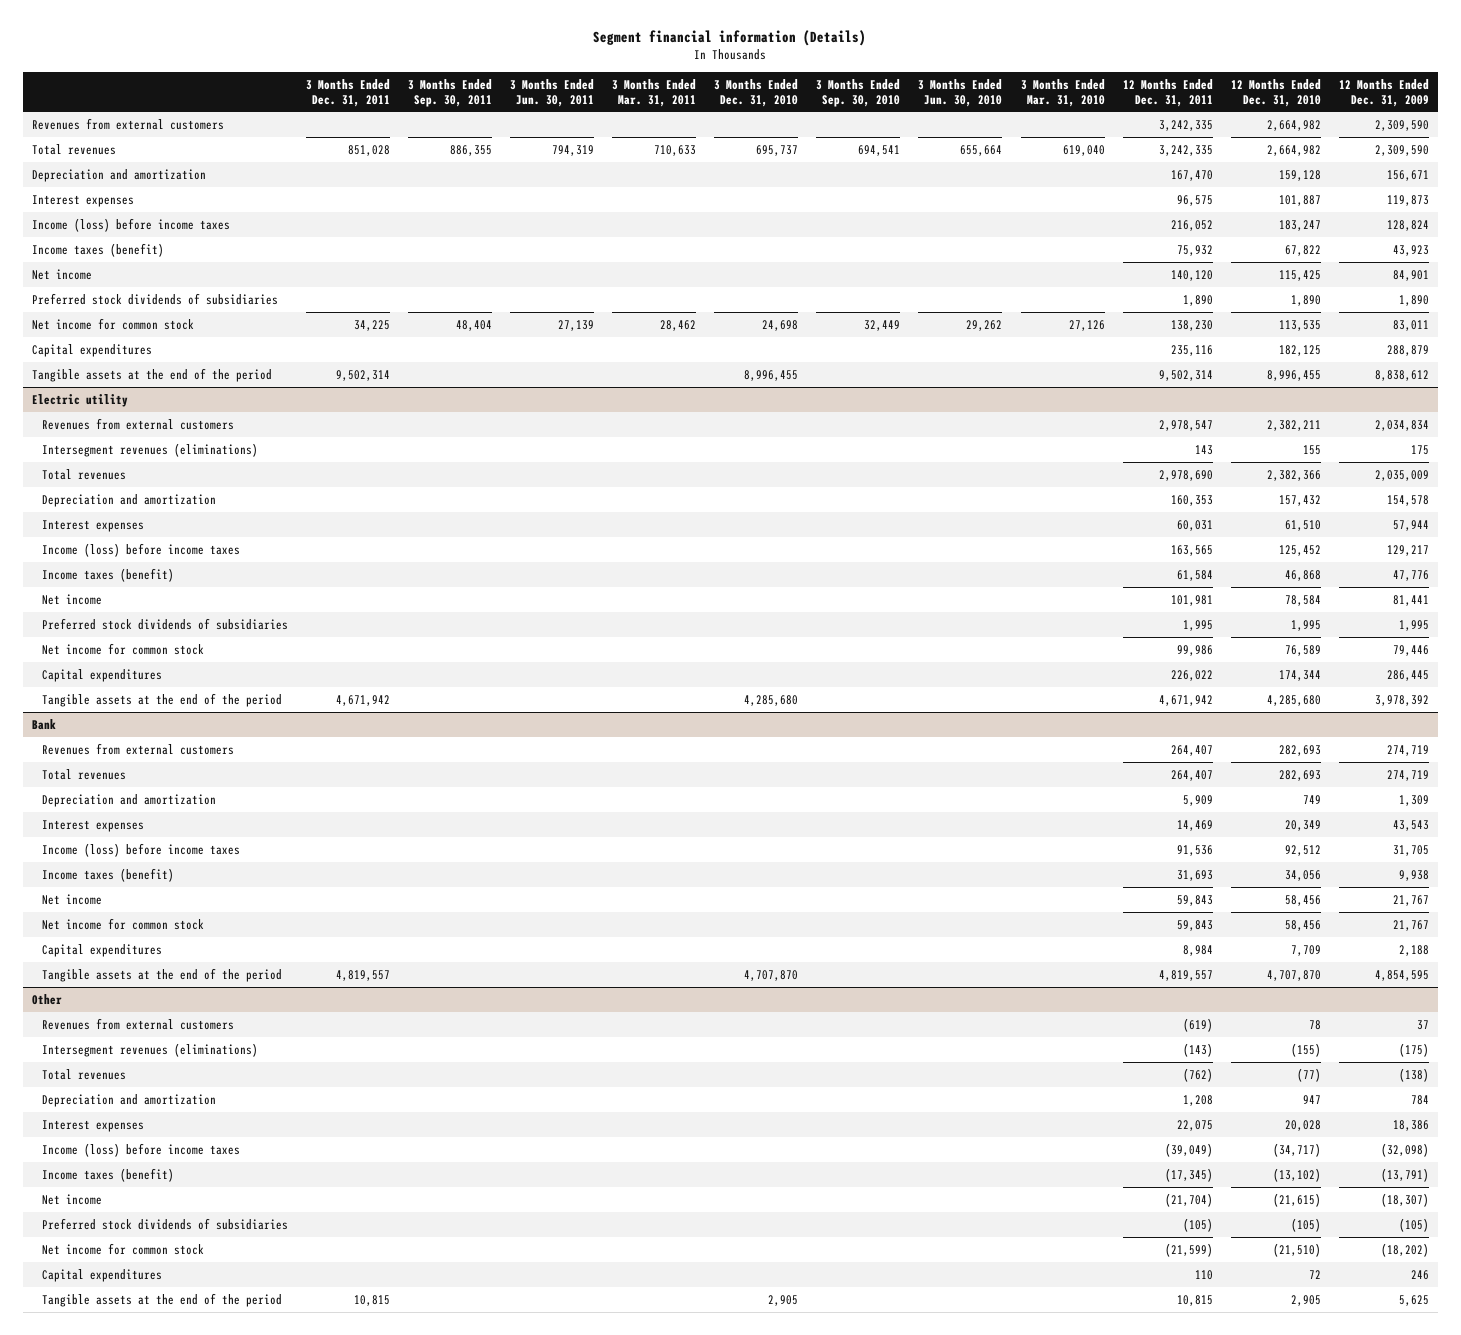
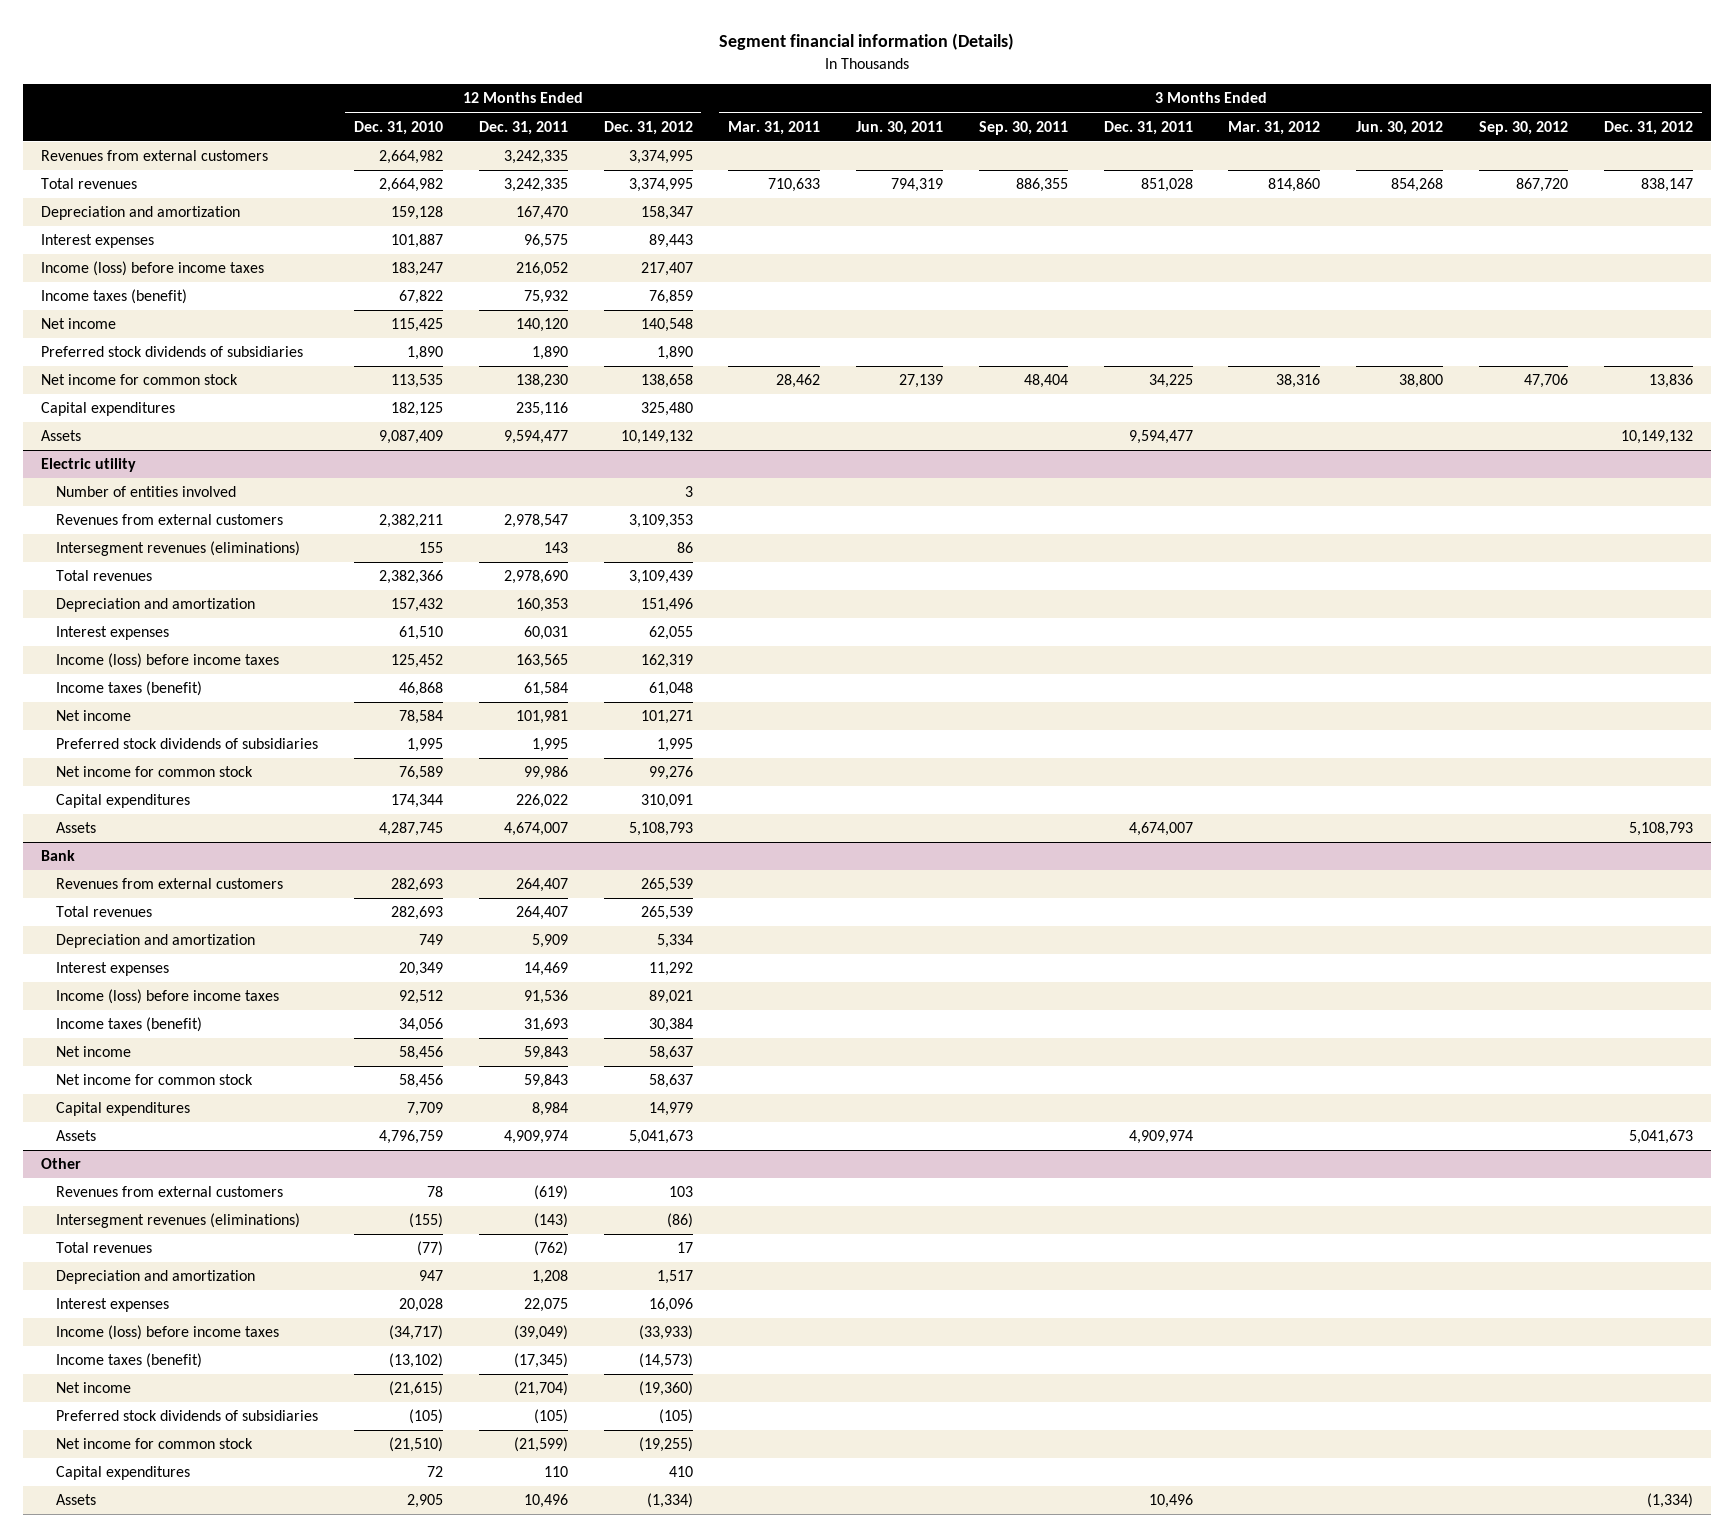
[714,78,799,107] 3 Months Ended Dec. 31, 2010 -> none
[816,78,901,107] 3 Months Ended Sep. 30, 2010 -> none
[918,78,1003,107] 3 Months Ended Jun. 30, 2010 -> none
[1020,78,1105,107] 3 Months Ended Mar. 31, 2010 -> none
[1338,78,1429,107] 12 Months Ended Dec. 31, 2009 -> none
none -> [603,120,693,135] Dec. 31, 2012
none -> [1228,120,1321,135] Mar. 31, 2012
none -> [1356,120,1444,135] Jun. 30, 2012
none -> [1479,120,1569,135] Sep. 30, 2012
none -> [1603,120,1693,135] Dec. 31, 2012
[31,367,272,382] Tangible assets at the end of the period -> none
none -> [41,430,82,442] Assets
none -> [56,486,237,498] Number of entities involved
[41,692,282,707] Tangible assets at the end of the period -> none
none -> [56,822,97,834] Assets
[41,967,282,982] Tangible assets at the end of the period -> none
none -> [56,1130,97,1142] Assets
[41,1292,282,1307] Tangible assets at the end of the period -> none
none -> [56,1494,97,1506] Assets

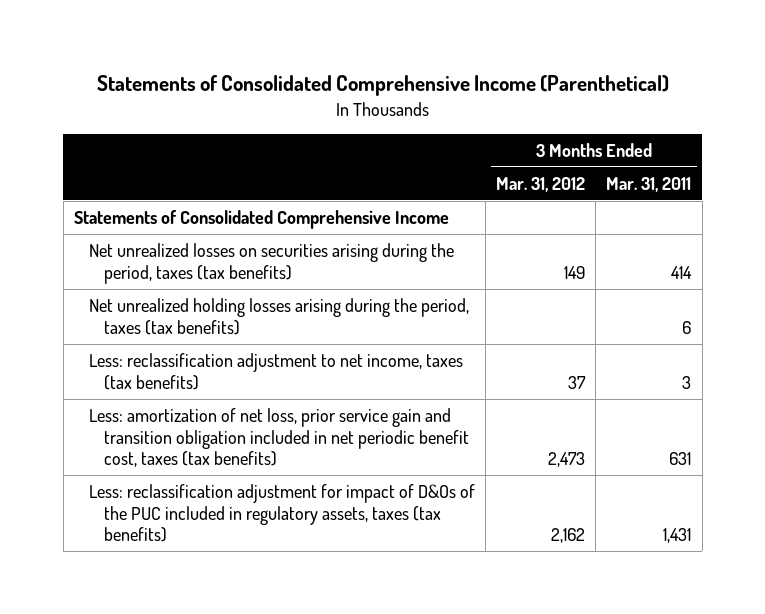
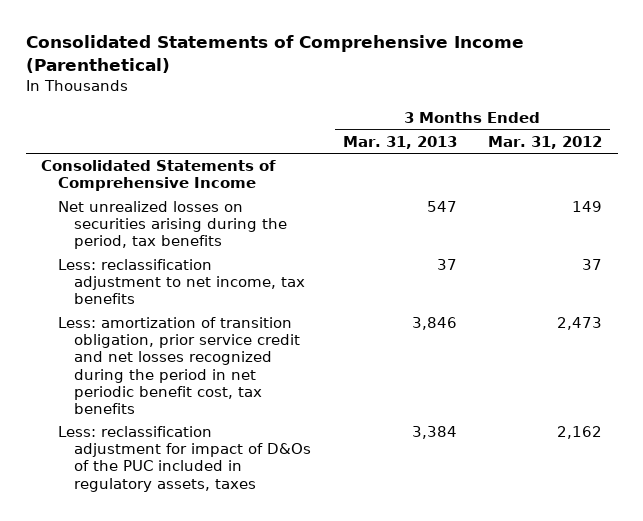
[96,75,669,97] Statements of Consolidated Comprehensive Income (Parenthetical) -> [25,35,524,73] Consolidated Statements of Comprehensive Income (Parenthetical)
[606,176,692,192] Mar. 31, 2011 -> none
none -> [342,135,457,149] Mar. 31, 2013
[88,298,469,335] Net unrealized holding losses arising during the period, taxes (tax benefits) -> none
[73,210,449,230] Statements of Consolidated Comprehensive Income -> [41,160,277,192] Consolidated Statements of Comprehensive Income
[88,243,454,284] Net unrealized losses on securities arising during the period, taxes (tax benefits) -> [57,201,288,250] Net unrealized losses on securities arising during the period, tax benefits
[88,353,463,390] Less: reclassification adjustment to net income, taxes (tax benefits) -> [57,259,306,305] Less: reclassification adjustment to net income, tax benefits
[88,408,469,468] Less: amortization of net loss, prior service gain and transition obligation included in net periodic benefit cost, taxes (tax benefits) -> [57,317,301,414] Less: amortization of transition obligation, prior service credit and net losses recognized during the period in net periodic benefit cost, tax benefits
[88,484,475,543] Less: reclassification adjustment for impact of D&Os of the PUC included in regulatory assets, taxes (tax benefits) -> [57,426,312,492] Less: reclassification adjustment for impact of D&Os of the PUC included in regulatory assets, taxes

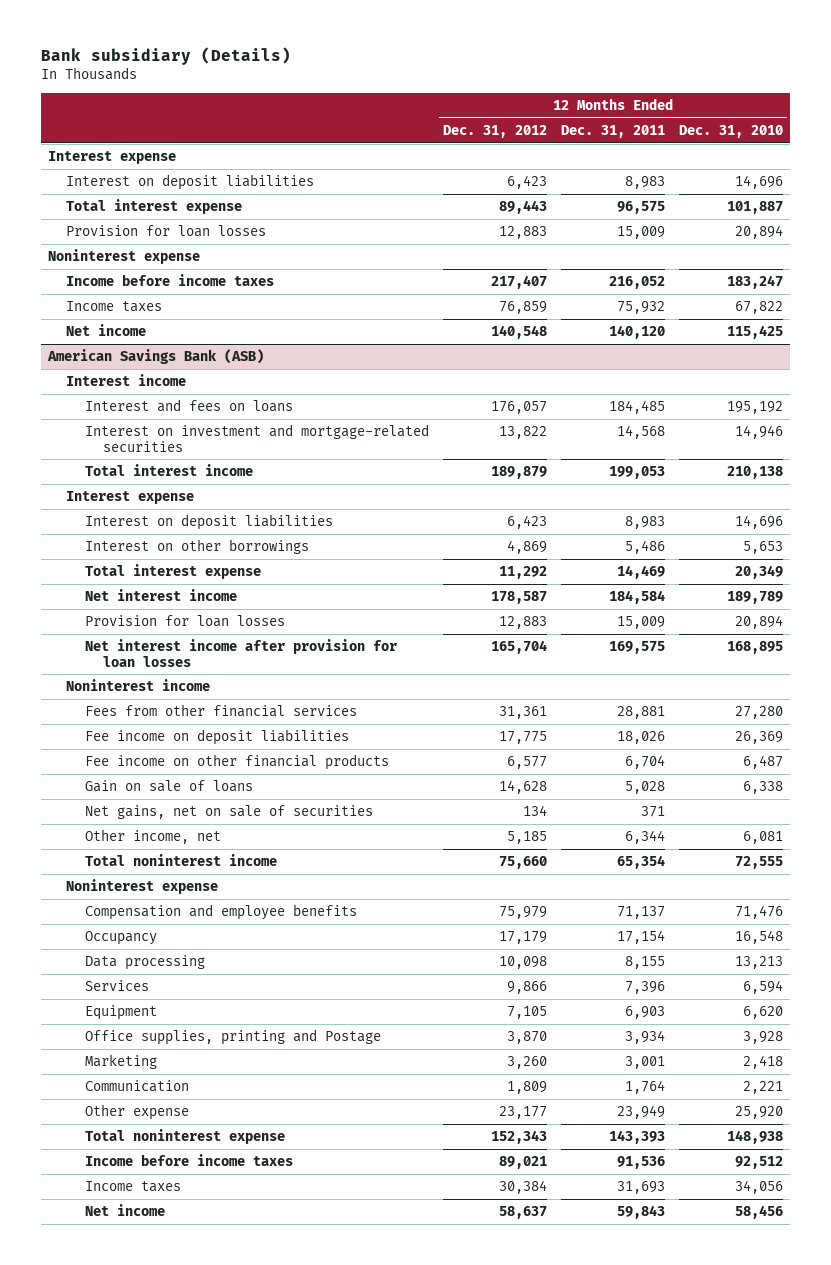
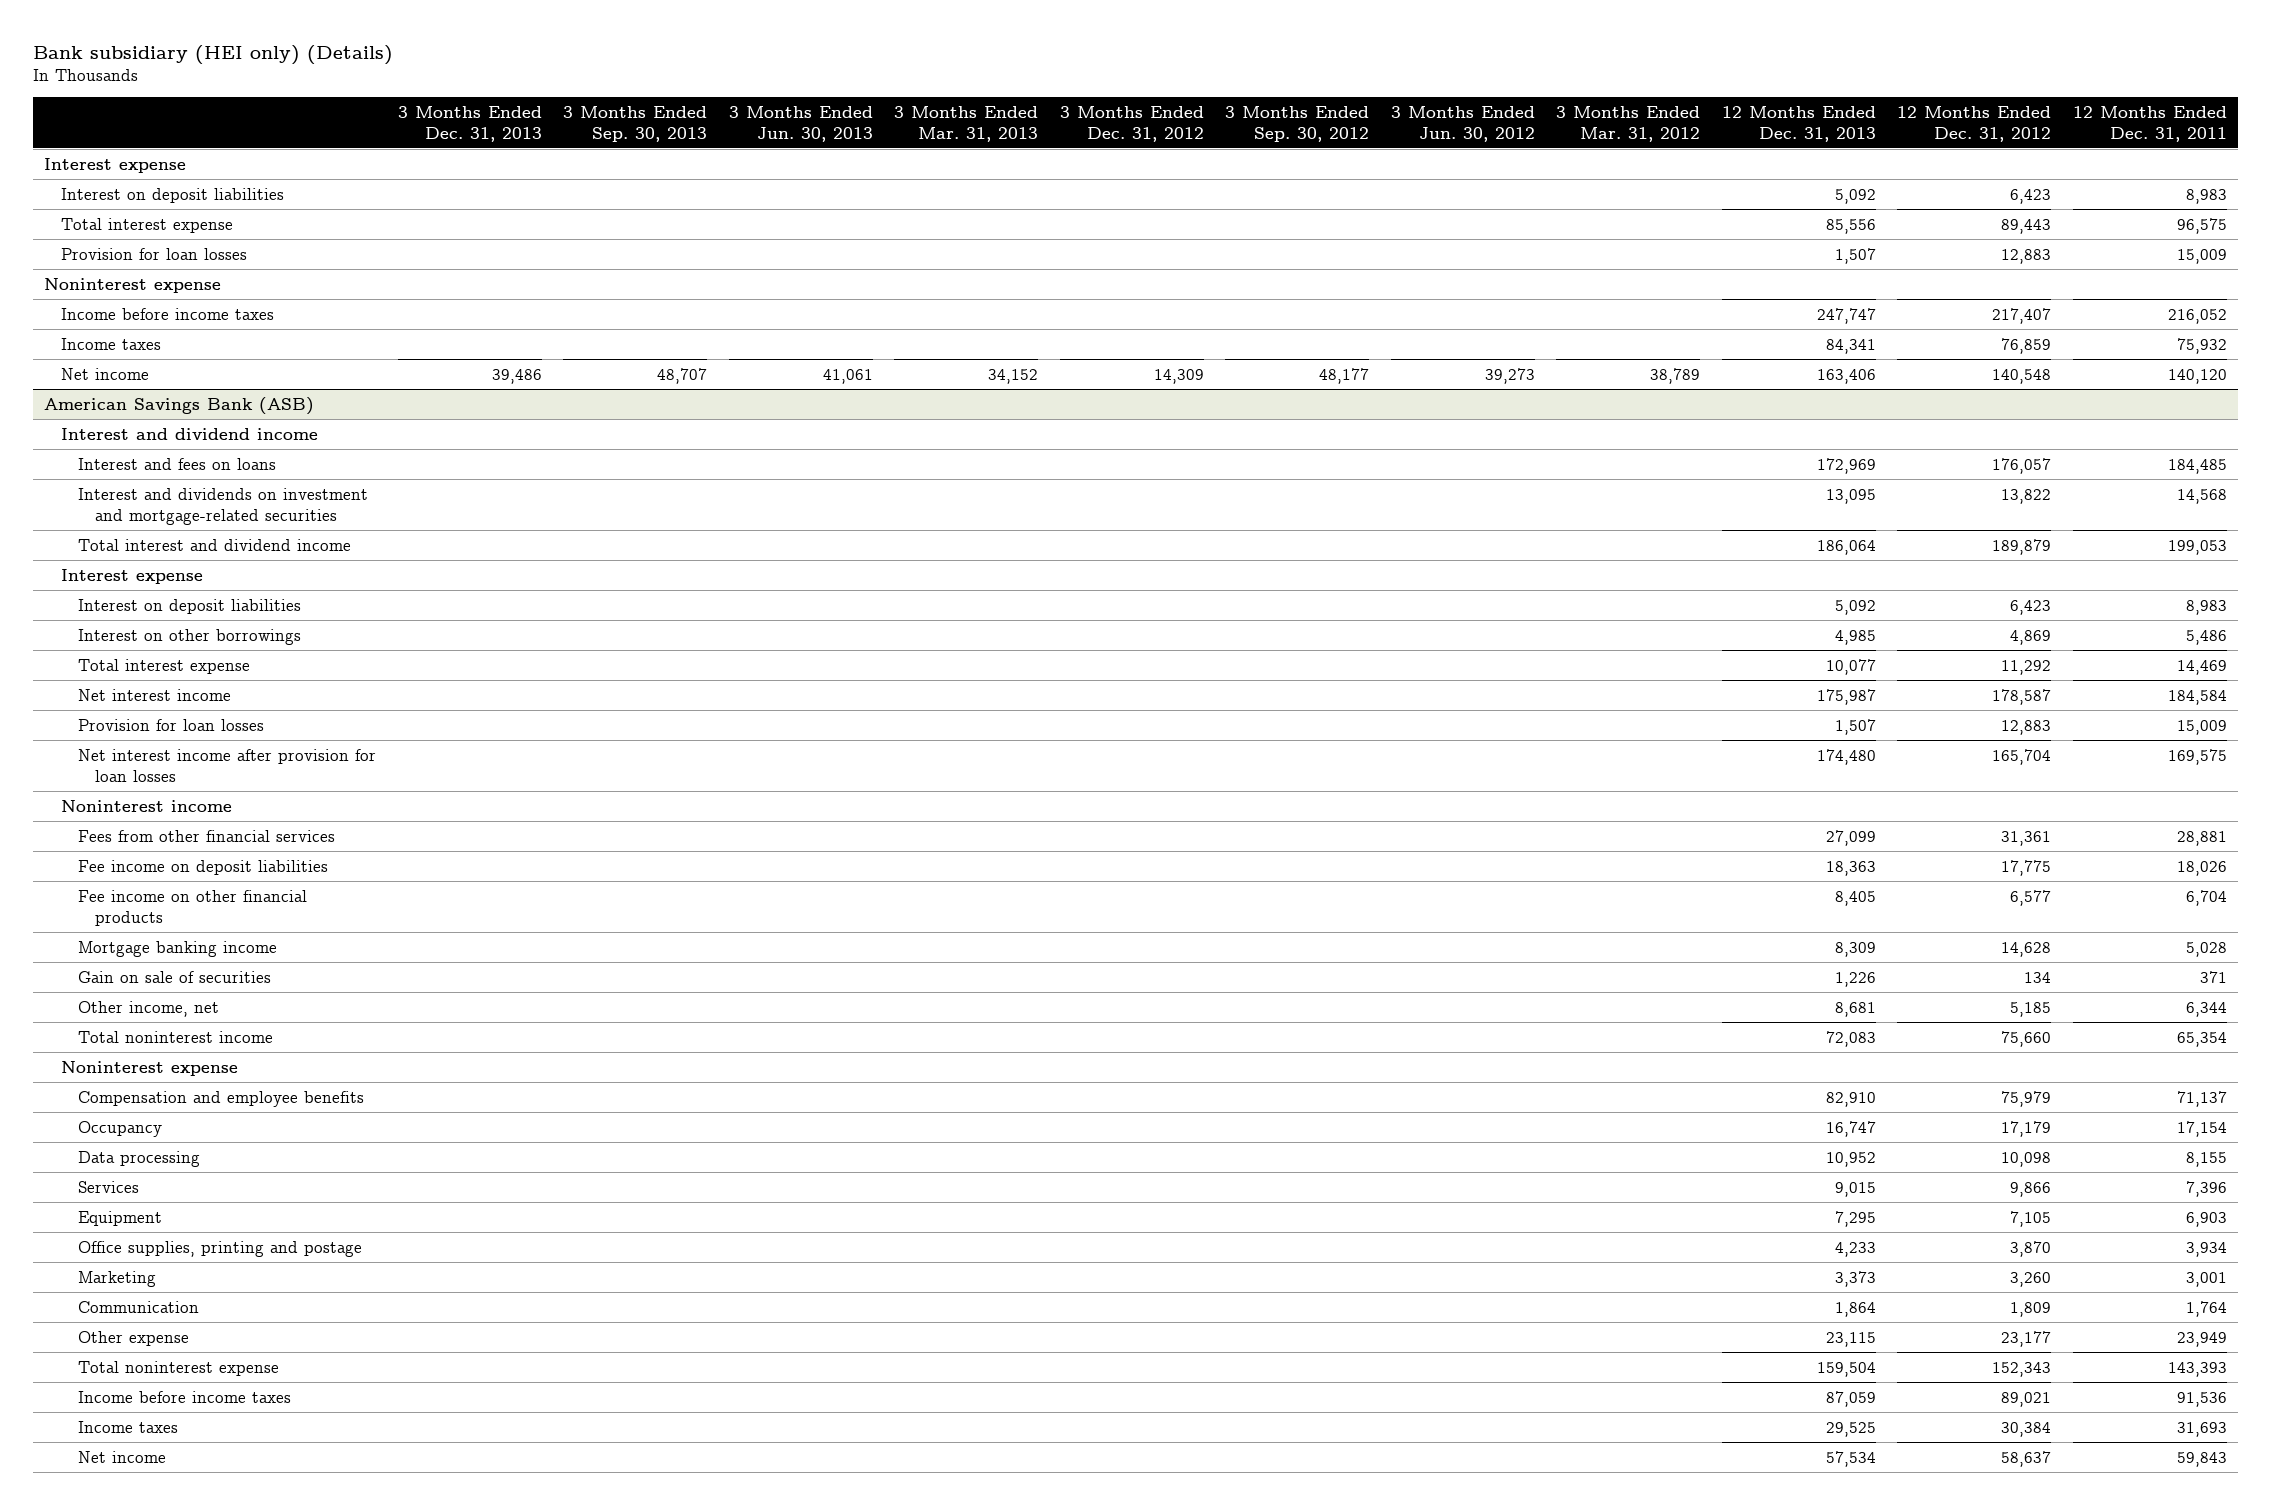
[40,47,291,66] Bank subsidiary (Details) -> [33,44,394,65] Bank subsidiary (HEI only) (Details)
[679,124,784,138] Dec. 31, 2010 -> none
none -> [397,105,542,142] 3 Months Ended Dec. 31, 2013
none -> [563,105,708,142] 3 Months Ended Sep. 30, 2013
none -> [728,105,873,142] 3 Months Ended Jun. 30, 2013
none -> [894,105,1039,142] 3 Months Ended Mar. 31, 2013
none -> [1059,105,1204,142] 3 Months Ended Dec. 31, 2012
none -> [1225,105,1370,142] 3 Months Ended Sep. 30, 2012
none -> [1390,105,1535,142] 3 Months Ended Jun. 30, 2012
none -> [1556,105,1701,142] 3 Months Ended Mar. 31, 2012
none -> [1721,105,1876,142] 12 Months Ended Dec. 31, 2013
[66,374,187,387] Interest income -> [61,427,319,440] Interest and dividend income
[84,424,429,452] Interest on investment and mortgage-related securities -> [78,487,369,525] Interest and dividends on investment and mortgage-related securities
[84,464,253,477] Total interest income -> [78,538,352,551] Total interest and dividend income
[84,780,253,793] Gain on sale of loans -> [78,940,278,957] Mortgage banking income
[84,805,373,820] Net gains, net on sale of securities -> [78,970,272,983] Gain on sale of securities
[84,1029,381,1046] Office supplies, printing and Postage -> [78,1240,363,1257] Office supplies, printing and postage

